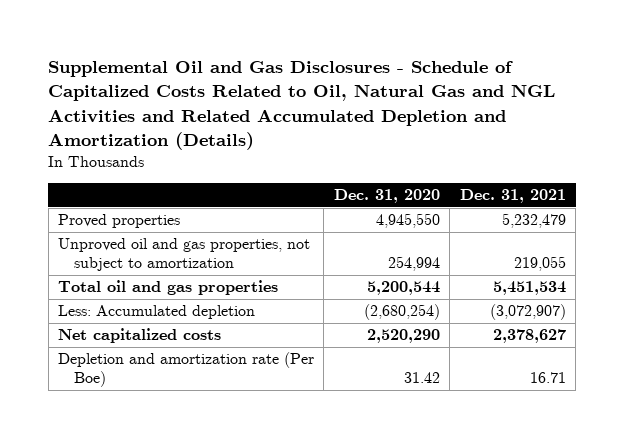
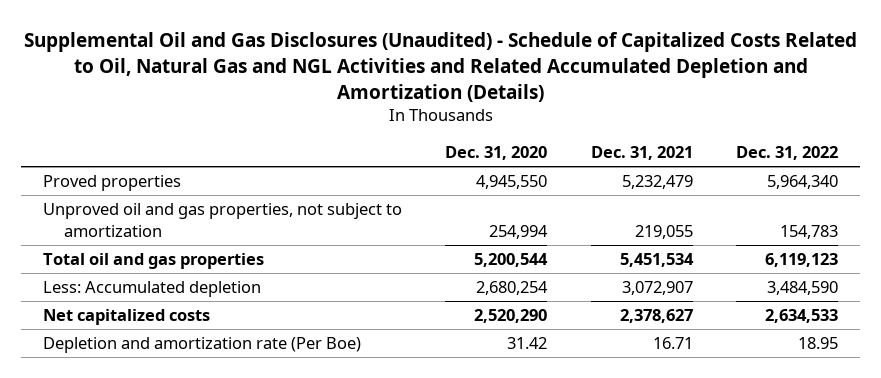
[48,60,556,150] Supplemental Oil and Gas Disclosures - Schedule of Capitalized Costs Related to Oil, Natural Gas and NGL Activities and Related Accumulated Depletion and Amortization (Details) -> [23,32,857,102] Supplemental Oil and Gas Disclosures (Unaudited) - Schedule of Capitalized Costs Related to Oil, Natural Gas and NGL Activities and Related Accumulated Depletion and Amortization (Details)
none -> [736,146,839,161] Dec. 31, 2022
[363,304,440,321] (2,680,254) -> [476,281,549,296] 2,680,254
[489,304,566,321] (3,072,907) -> [621,281,693,296] 3,072,907

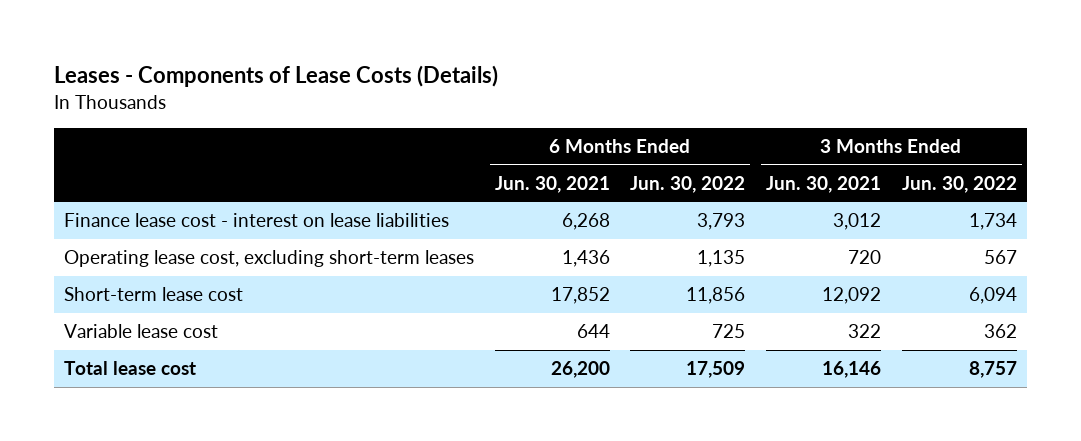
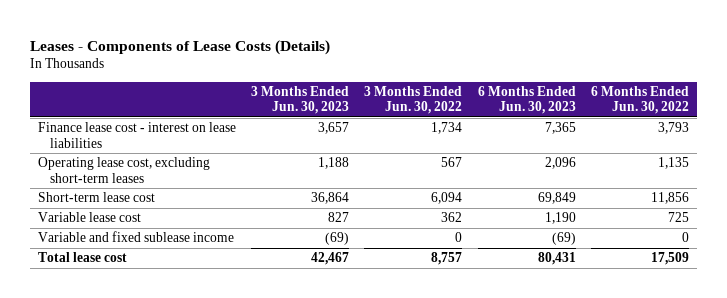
[494,175,610,193] Jun. 30, 2021 -> none
[765,175,881,193] Jun. 30, 2021 -> none
none -> [251,85,350,115] 3 Months Ended Jun. 30, 2023
none -> [477,85,576,115] 6 Months Ended Jun. 30, 2023
none -> [37,231,234,243] Variable and fixed sublease income

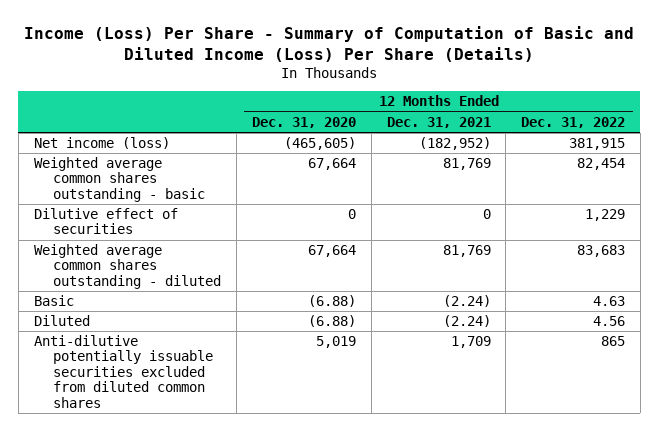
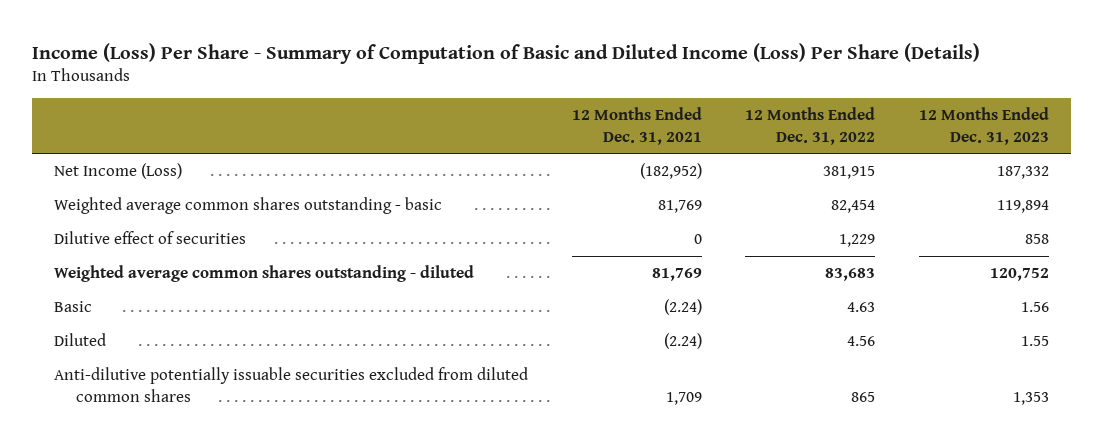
[251,116,356,128] Dec. 31, 2020 -> none
none -> [918,107,1049,145] 12 Months Ended Dec. 31, 2023
[33,137,170,150] Net income (loss) -> [54,163,183,180] Net Income (Loss)

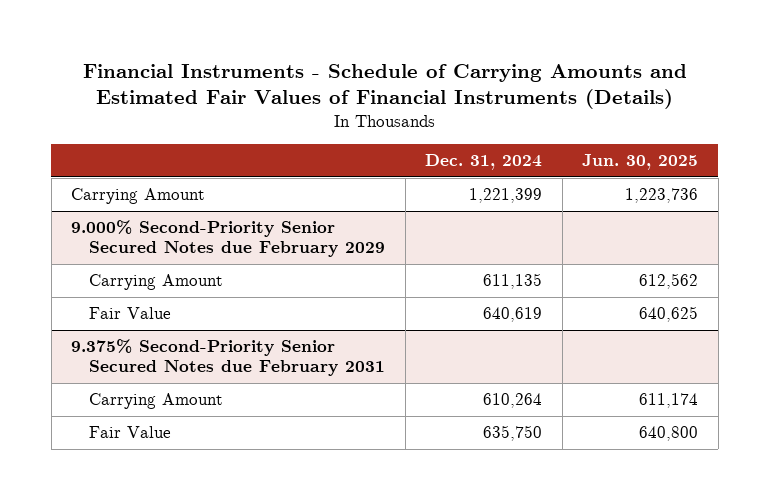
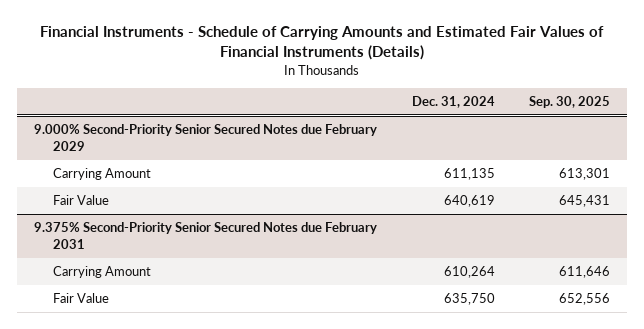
[582,154,699,171] Jun. 30, 2025 -> none
none -> [529,96,611,109] Sep. 30, 2025
[71,188,206,205] Carrying Amount -> none

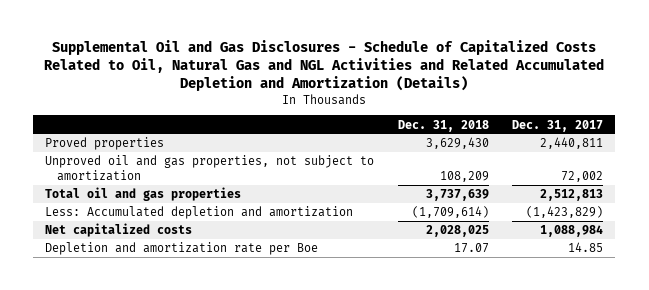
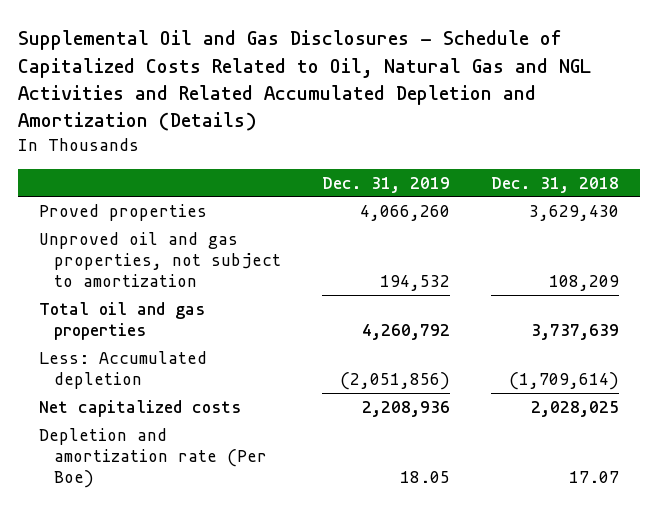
[512,119,604,132] Dec. 31, 2017 -> none
none -> [321,176,450,193] Dec. 31, 2019
[45,206,354,220] Less: Accumulated depletion and amortization -> [38,350,207,389] Less: Accumulated depletion
[45,242,319,256] Depletion and amortization rate per Boe -> [38,427,267,489] Depletion and amortization rate (Per Boe)

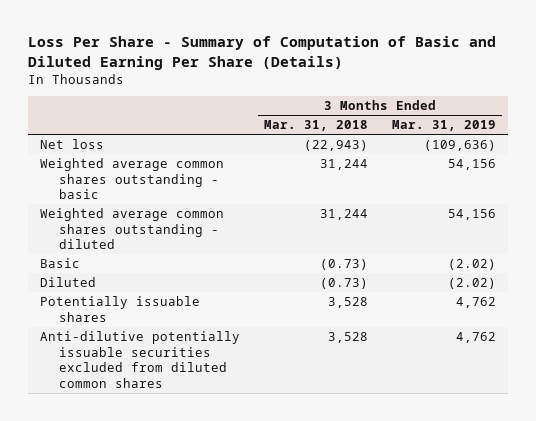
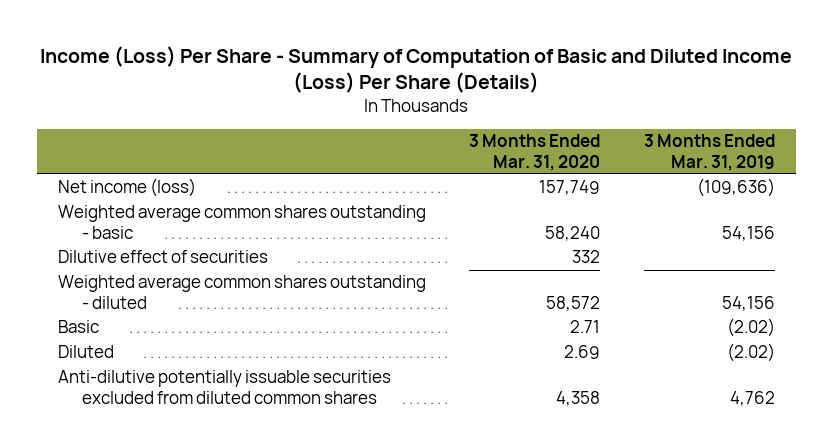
[27,36,496,70] Loss Per Share - Summary of Computation of Basic and Diluted Earning Per Share (Details) -> [40,45,793,94] Income (Loss) Per Share - Summary of Computation of Basic and Diluted Income (Loss) Per Share (Details)
[263,120,368,132] Mar. 31, 2018 -> none
none -> [469,134,601,171] 3 Months Ended Mar. 31, 2020
[39,139,104,150] Net loss -> [58,178,197,198] Net income (loss)
none -> [58,250,269,264] Dilutive effect of securities
[39,296,200,322] Potentially issuable shares -> none

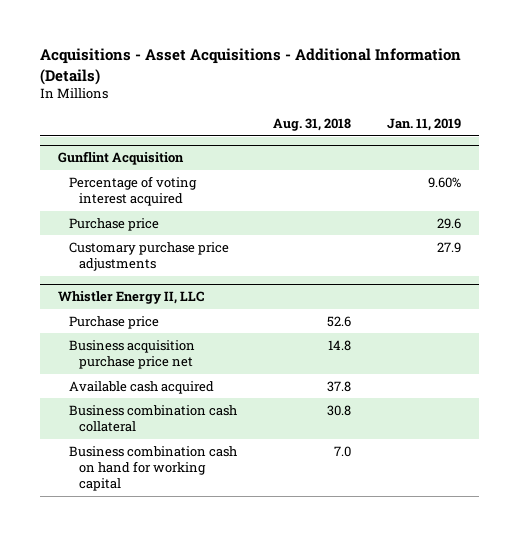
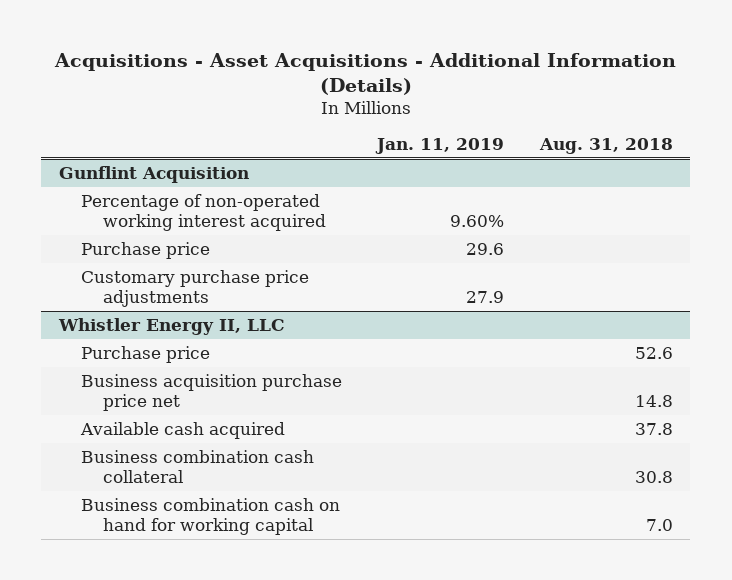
[68,175,197,207] Percentage of voting interest acquired -> [80,193,326,231] Percentage of non-operated working interest acquired

